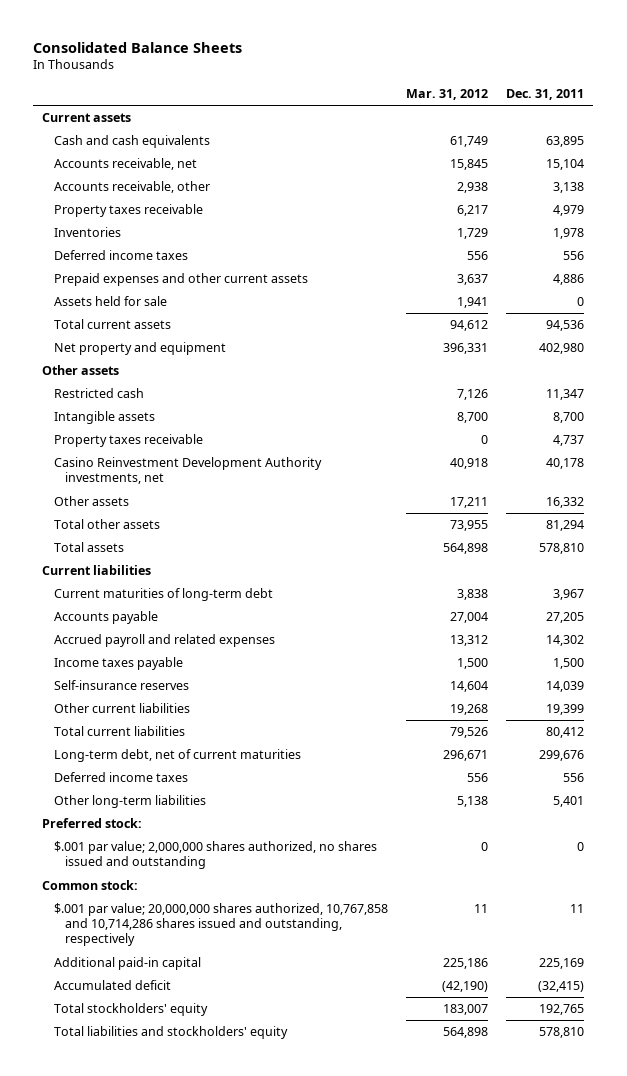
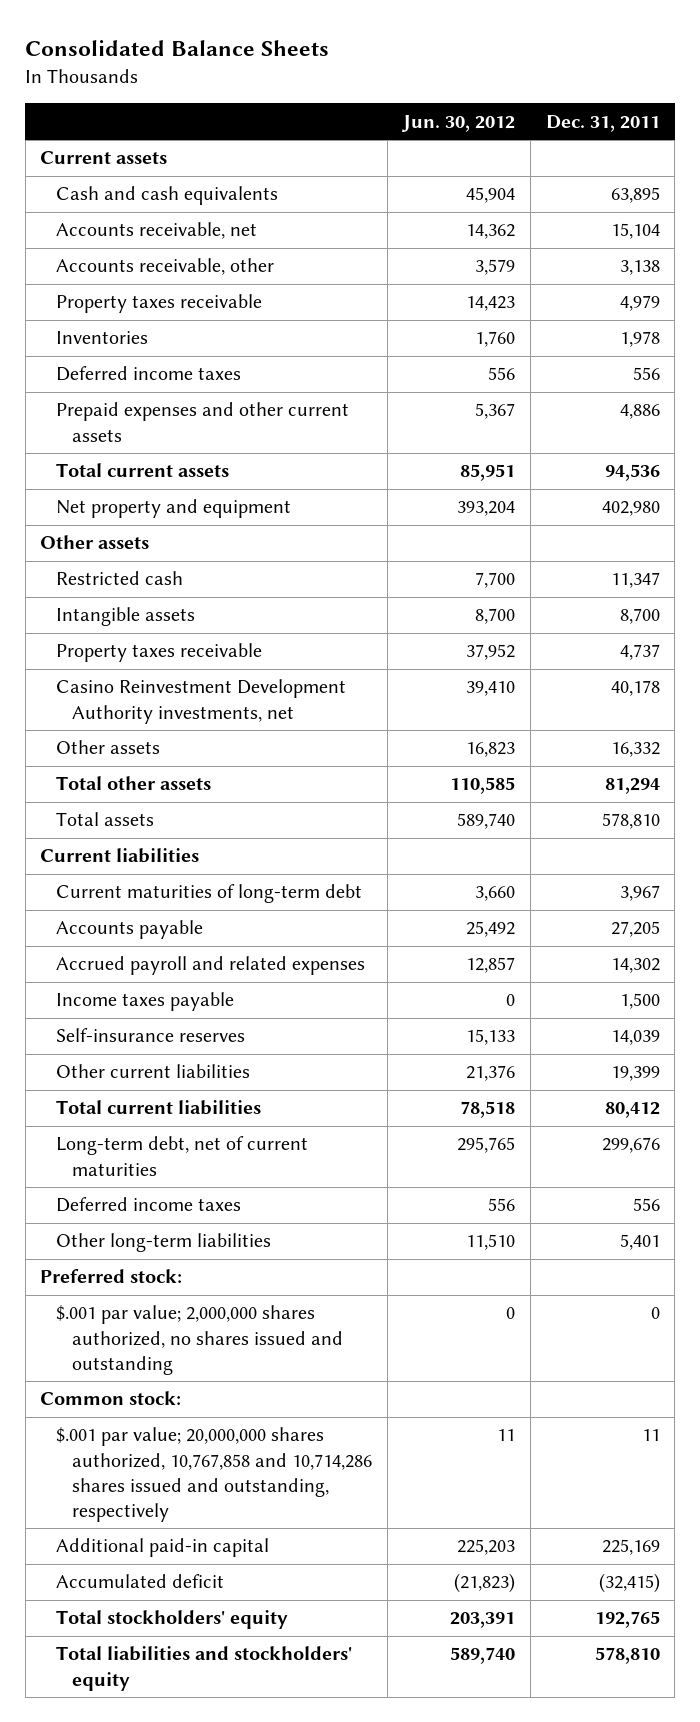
[405,89,488,101] Mar. 31, 2012 -> none
none -> [400,114,515,132] Jun. 30, 2012
[53,296,167,307] Assets held for sale -> none

